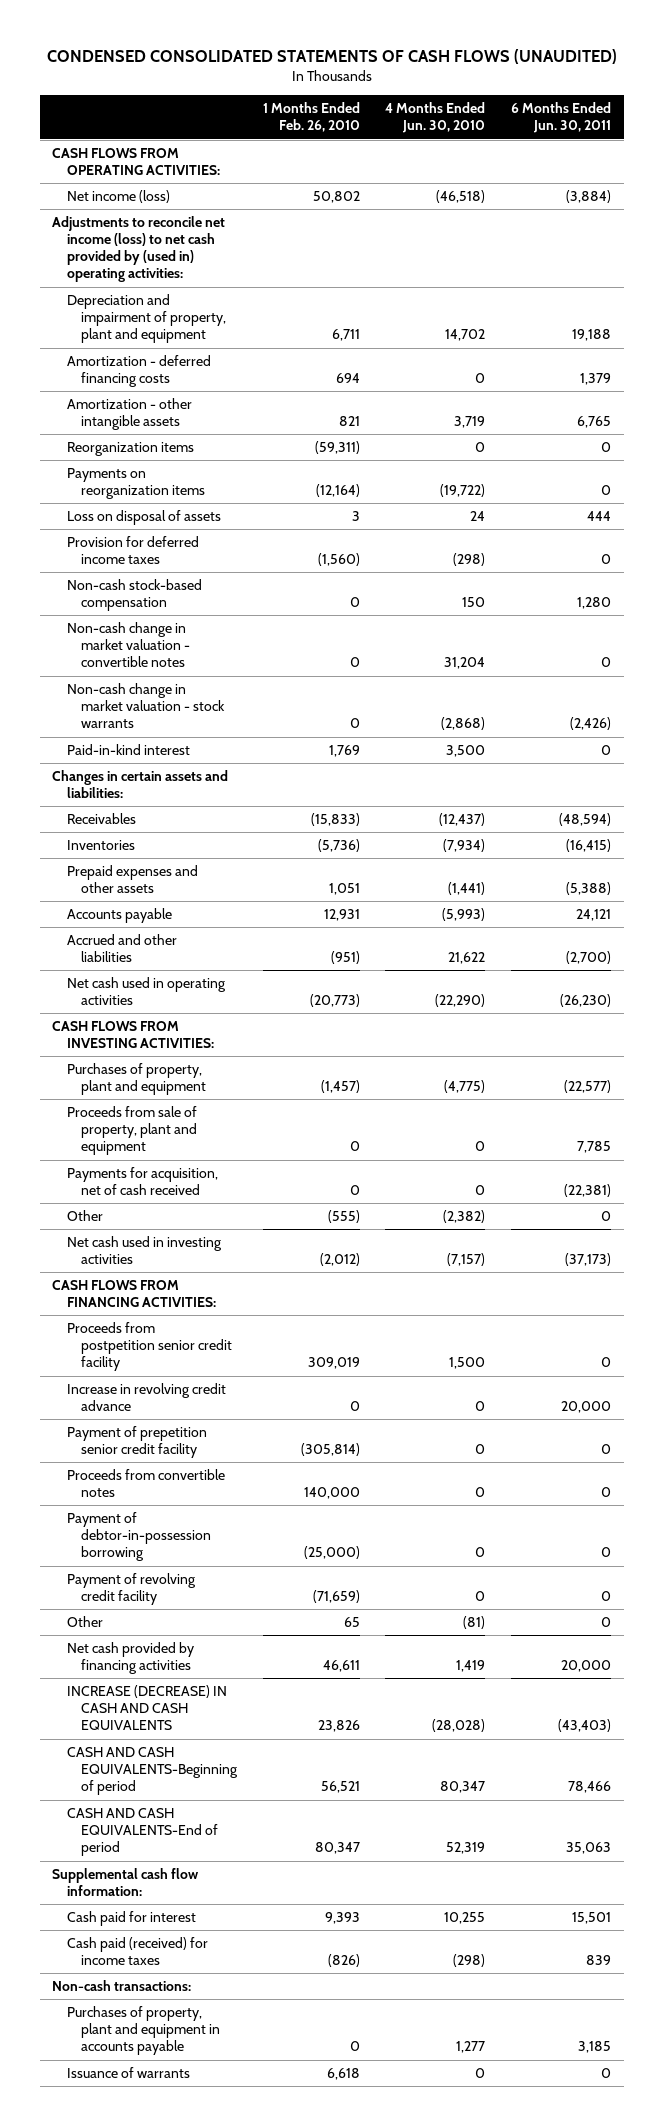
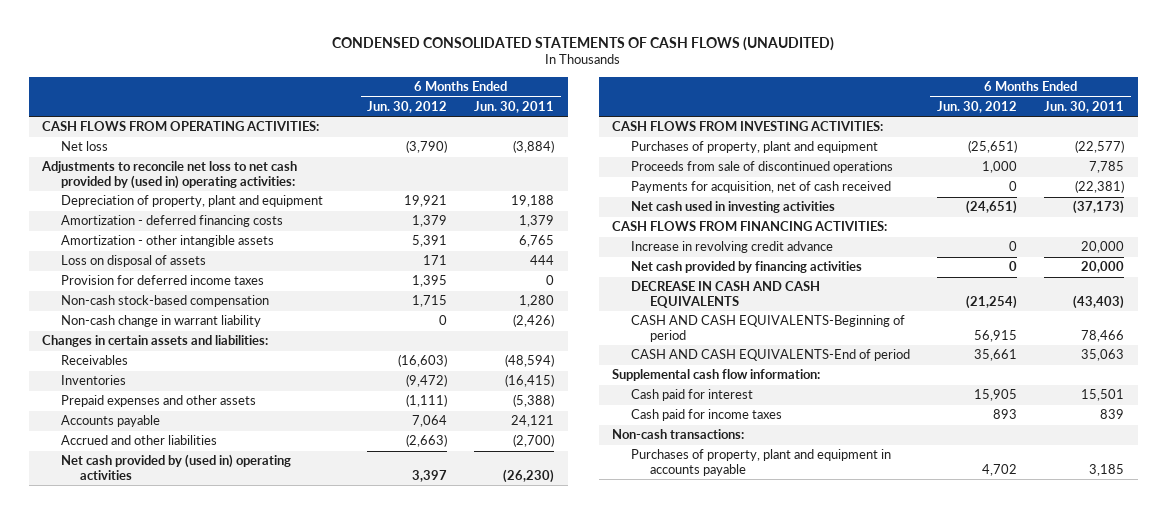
[262,102,360,133] 1 Months Ended Feb. 26, 2010 -> none
[385,102,486,134] 4 Months Ended Jun. 30, 2010 -> none
none -> [367,100,448,113] Jun. 30, 2012
[66,190,170,204] Net income (loss) -> [61,141,109,152] Net loss
[52,216,226,283] Adjustments to reconcile net income (loss) to net cash provided by (used in) operating activities: -> [41,161,298,189] Adjustments to reconcile net loss to net cash provided by (used in) operating activities:
[66,294,227,344] Depreciation and impairment of property, plant and equipment -> [61,195,324,208] Depreciation of property, plant and equipment
[66,442,194,457] Reorganization items -> none
[66,468,206,500] Payments on reorganization items -> none
[66,622,191,668] Non-cash change in market valuation - convertible notes -> none
[66,744,190,756] Paid-in-kind interest -> none
[66,683,226,729] Non-cash change in market valuation - stock warrants -> [61,315,262,328] Non-cash change in warrant liability
[66,977,226,1006] Net cash used in operating activities -> [61,454,292,480] Net cash provided by (used in) operating activities
[66,1106,198,1156] Proceeds from sale of property, plant and equipment -> [631,161,894,174] Proceeds from sale of discontinued operations
[66,1210,103,1222] Other -> none
[66,1322,233,1372] Proceeds from postpetition senior credit facility -> none
[66,1426,207,1459] Payment of prepetition senior credit facility -> none
[66,1469,225,1498] Proceeds from convertible notes -> none
[66,1512,212,1562] Payment of debtor-in-possession borrowing -> none
[66,1573,196,1606] Payment of revolving credit facility -> none
[66,1616,103,1628] Other -> none
[66,1685,227,1731] INCREASE (DECREASE) IN CASH AND CASH EQUIVALENTS -> [631,281,821,308] DECREASE IN CASH AND CASH EQUIVALENTS
[66,1937,208,1966] Cash paid (received) for income taxes -> [631,409,783,422] Cash paid for income taxes
[66,2067,190,2079] Issuance of warrants -> none

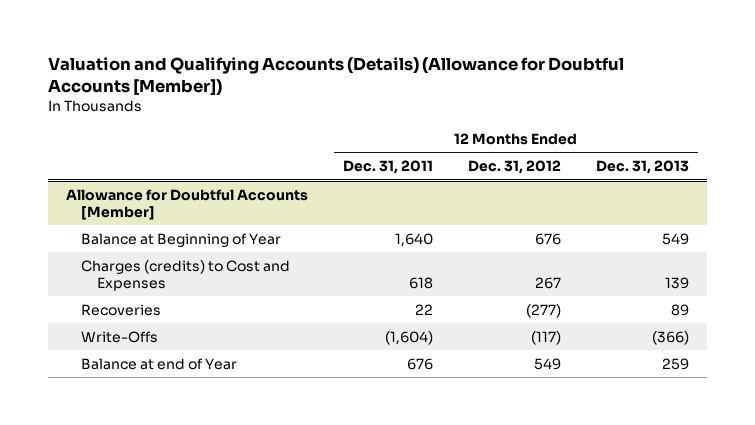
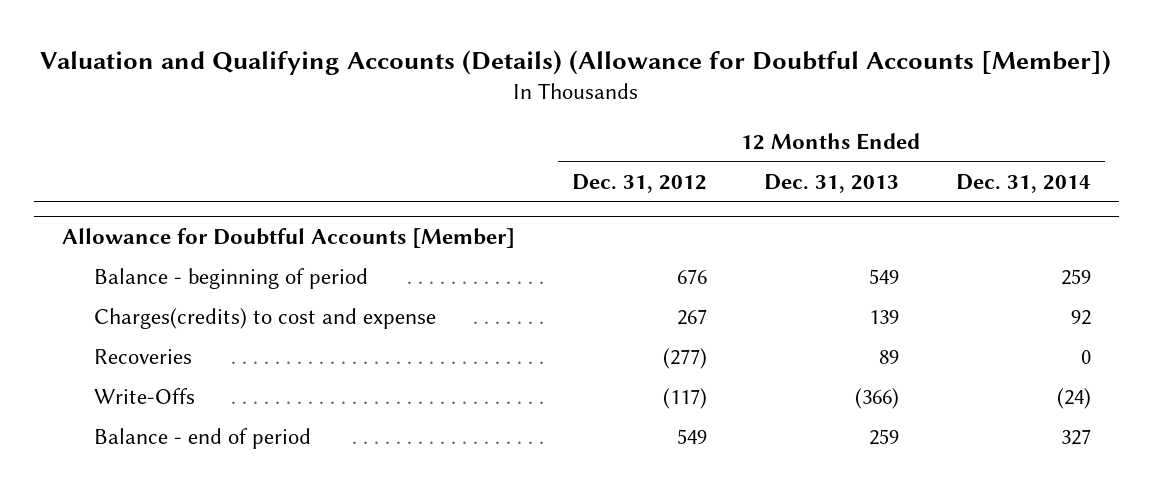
[342,160,433,175] Dec. 31, 2011 -> none
none -> [955,173,1091,193] Dec. 31, 2014
[81,232,282,247] Balance at Beginning of Year -> [94,268,369,290] Balance - beginning of period
[81,259,291,291] Charges (credits) to Cost and Expenses -> [94,308,437,330] Charges(credits) to cost and expense
[81,357,238,370] Balance at end of Year -> [94,428,312,450] Balance - end of period

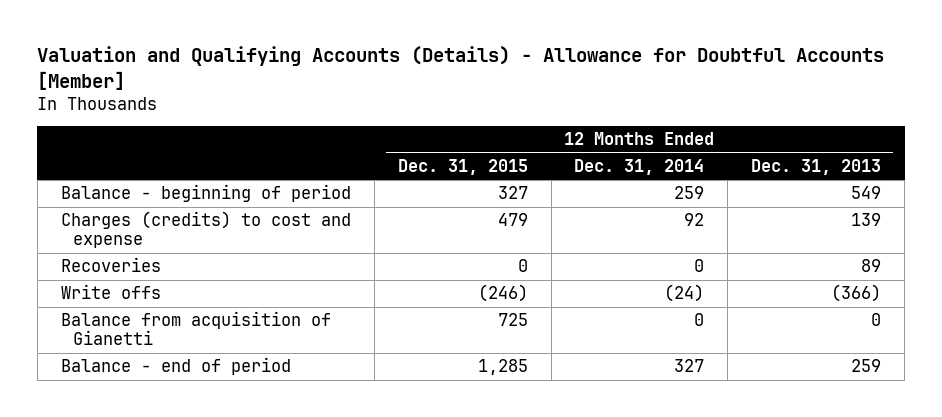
[40,49,1112,75] Valuation and Qualifying Accounts (Details) (Allowance for Doubtful Accounts [Member]) -> [37,46,885,90] Valuation and Qualifying Accounts (Details) - Allowance for Doubtful Accounts [Member]
[571,173,707,193] Dec. 31, 2012 -> none
none -> [397,158,528,175] Dec. 31, 2015
[62,227,516,248] Allowance for Doubtful Accounts [Member] -> none
[94,308,437,330] Charges(credits) to cost and expense -> [60,211,351,249] Charges (credits) to cost and expense
[94,388,196,405] Write-Offs -> [60,284,161,300] Write offs
none -> [60,311,331,346] Balance from acquisition of Gianetti

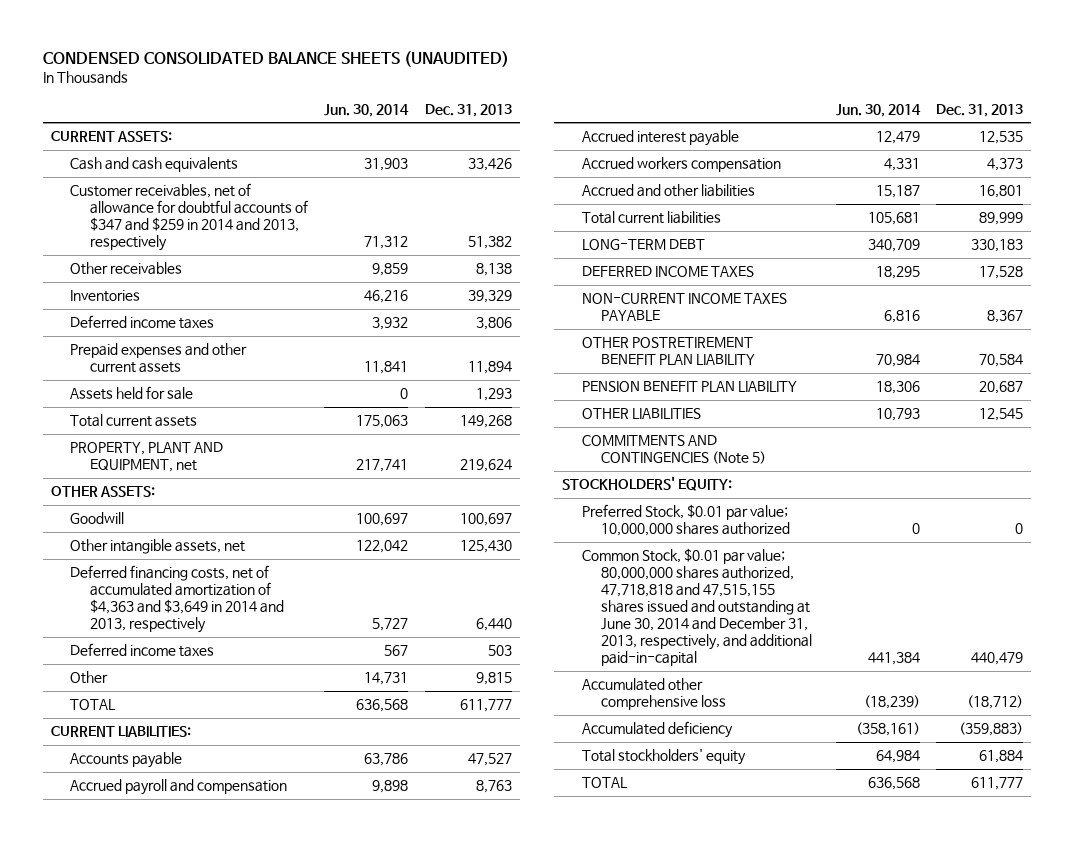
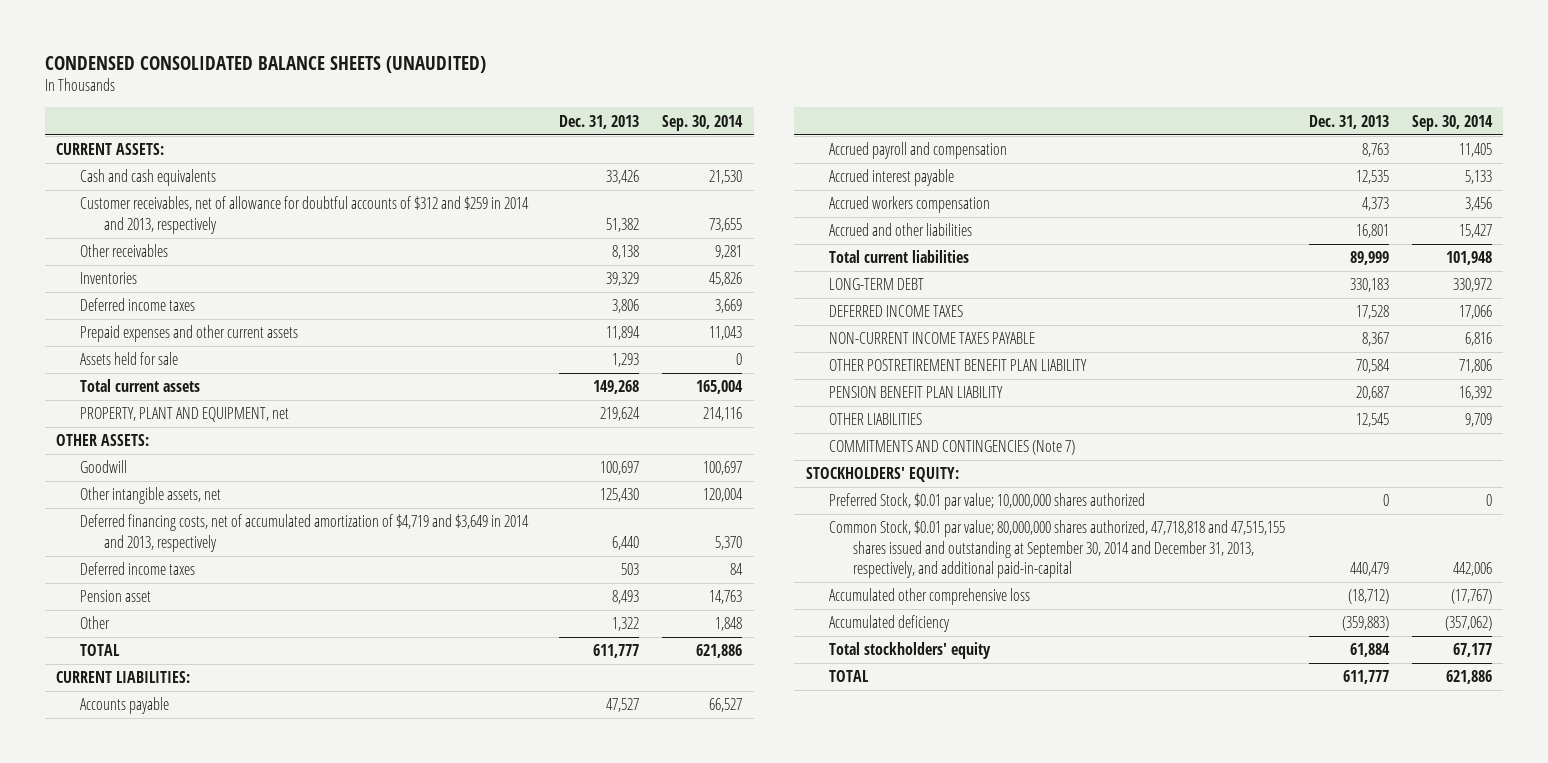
[324,104,410,118] Jun. 30, 2014 -> none
none -> [662,114,744,131] Sep. 30, 2014
[70,183,309,252] Customer receivables, net of allowance for doubtful accounts of $347 and $259 in 2014 and 2013, respectively -> [80,196,530,234] Customer receivables, net of allowance for doubtful accounts of $312 and $259 in 2014 and 2013, respectively
[70,565,285,634] Deferred financing costs, net of accumulated amortization of $4,363 and $3,649 in 2014 and 2013, respectively -> [80,514,530,552] Deferred financing costs, net of accumulated amortization of $4,719 and $3,649 in 2014 and 2013, respectively
none -> [80,590,152,603] Pension asset
[475,672,512,686] 9,815 -> [612,617,640,632] 1,322
[581,435,767,465] COMMITMENTS AND CONTINGENCIES (Note 5) -> [829,440,1076,456] COMMITMENTS AND CONTINGENCIES (Note 7)
[581,548,813,667] Common Stock, $0.01 par value; 80,000,000 shares authorized, 47,718,818 and 47,515,155 shares issued and outstanding at June 30, 2014 and December 31, 2013, respectively, and additional paid-in-capital -> [829,520,1286,579] Common Stock, $0.01 par value; 80,000,000 shares authorized, 47,718,818 and 47,515,155 shares issued and outstanding at September 30, 2014 and December 31, 2013, respectively, and additional paid-in-capital

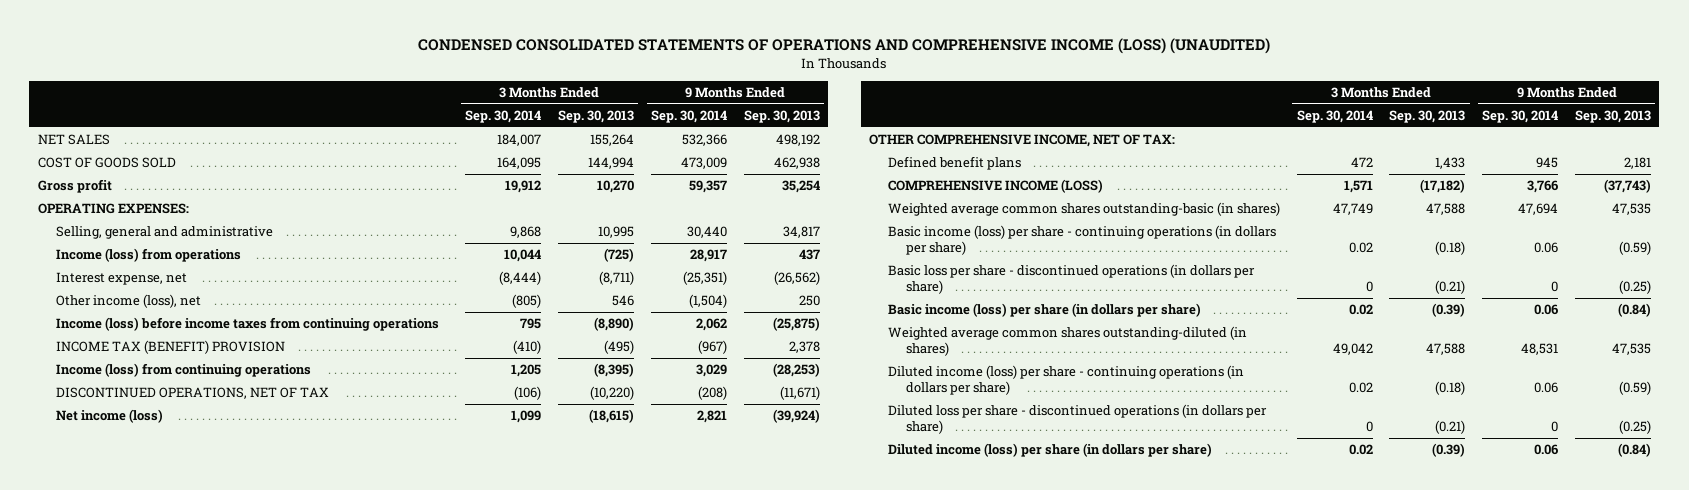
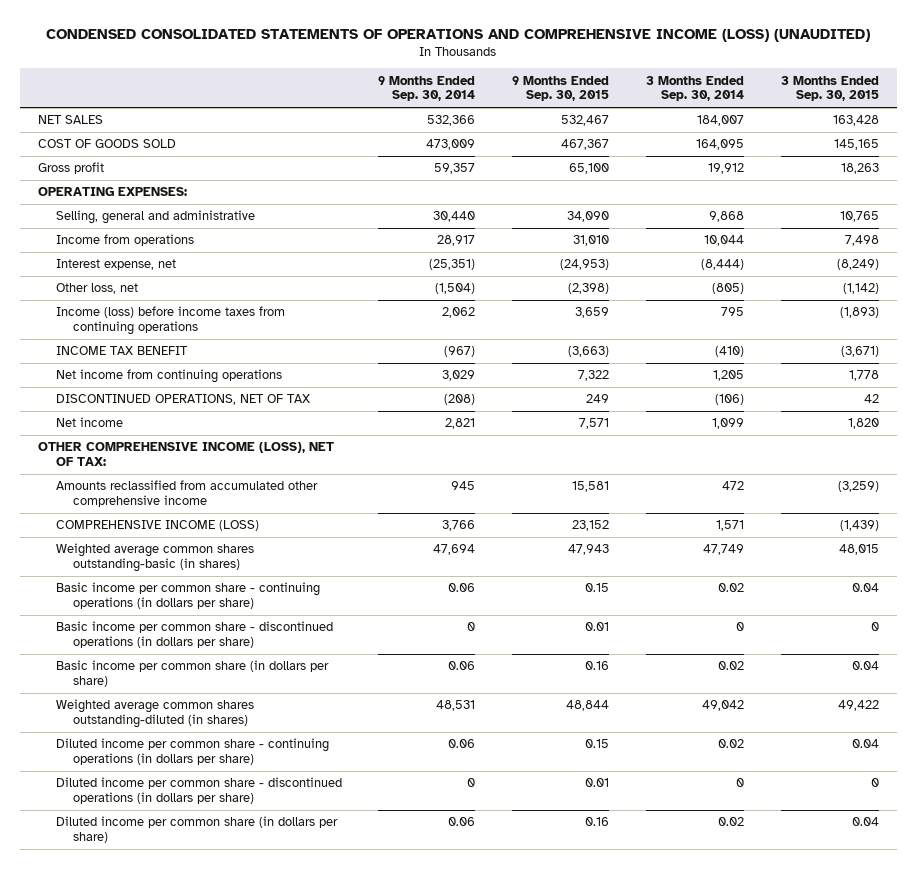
[557,110,634,124] Sep. 30, 2013 -> none
[743,110,820,124] Sep. 30, 2013 -> none
none -> [512,75,610,102] 9 Months Ended Sep. 30, 2015
none -> [780,75,879,102] 3 Months Ended Sep. 30, 2015
[56,248,242,263] Income (loss) from operations -> [55,234,194,247] Income from operations
[56,294,202,309] Other income (loss), net -> [55,283,138,295] Other loss, net
[56,340,286,355] INCOME TAX (BENEFIT) PROVISION -> [55,346,188,356] INCOME TAX BENEFIT
[56,363,312,378] Income (loss) from continuing operations -> [55,369,282,384] Net income from continuing operations
[56,409,164,424] Net income (loss) -> [55,417,123,428] Net income
[869,134,1176,148] OTHER COMPREHENSIVE INCOME, NET OF TAX: -> [38,442,335,466] OTHER COMPREHENSIVE INCOME (LOSS), NET OF TAX:
[887,156,1021,171] Defined benefit plans -> [55,480,318,507] Amounts reclassified from accumulated other comprehensive income
[887,225,1276,256] Basic income (loss) per share - continuing operations (in dollars per share) -> [55,582,320,609] Basic income per common share - continuing operations (in dollars per share)
[887,264,1255,295] Basic loss per share - discontinued operations (in dollars per share) -> [55,621,333,648] Basic income per common share - discontinued operations (in dollars per share)
[887,303,1201,318] Basic income (loss) per share (in dollars per share) -> [55,660,329,687] Basic income per common share (in dollars per share)
[887,365,1244,396] Diluted income (loss) per share - continuing operations (in dollars per share) -> [55,738,329,765] Diluted income per common share - continuing operations (in dollars per share)
[887,404,1267,435] Diluted loss per share - discontinued operations (in dollars per share) -> [55,777,342,804] Diluted income per common share - discontinued operations (in dollars per share)
[887,443,1212,458] Diluted income (loss) per share (in dollars per share) -> [55,816,338,843] Diluted income per common share (in dollars per share)

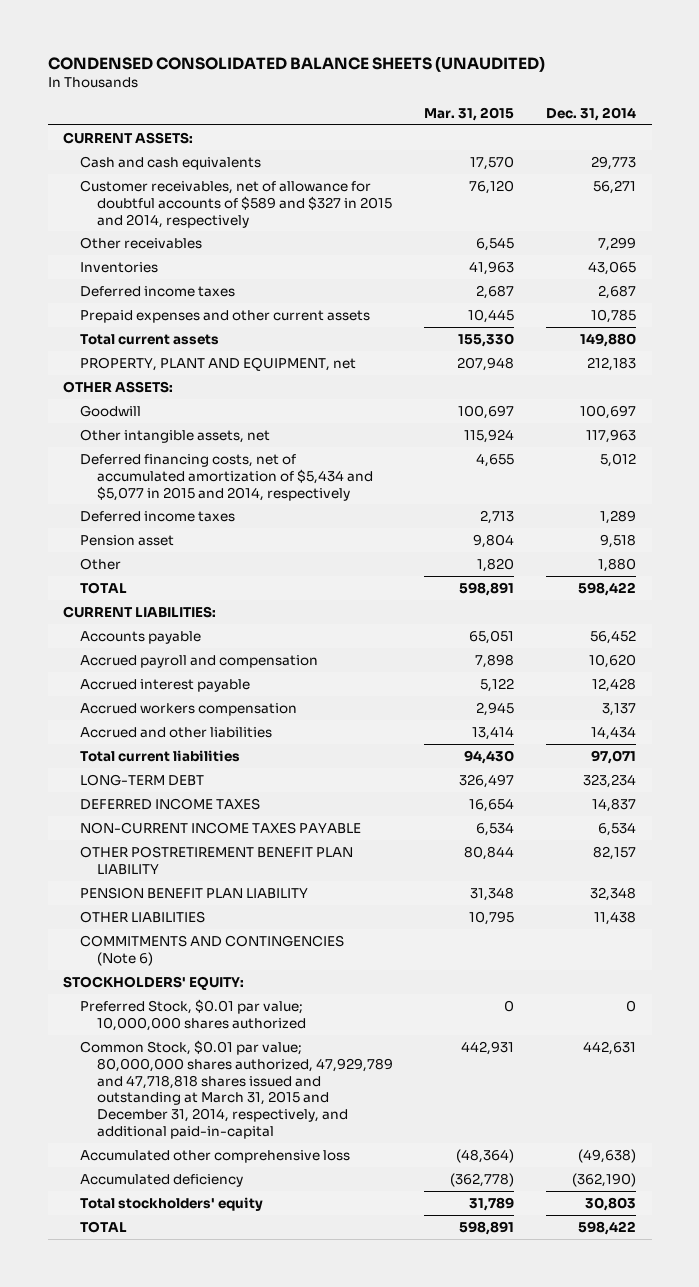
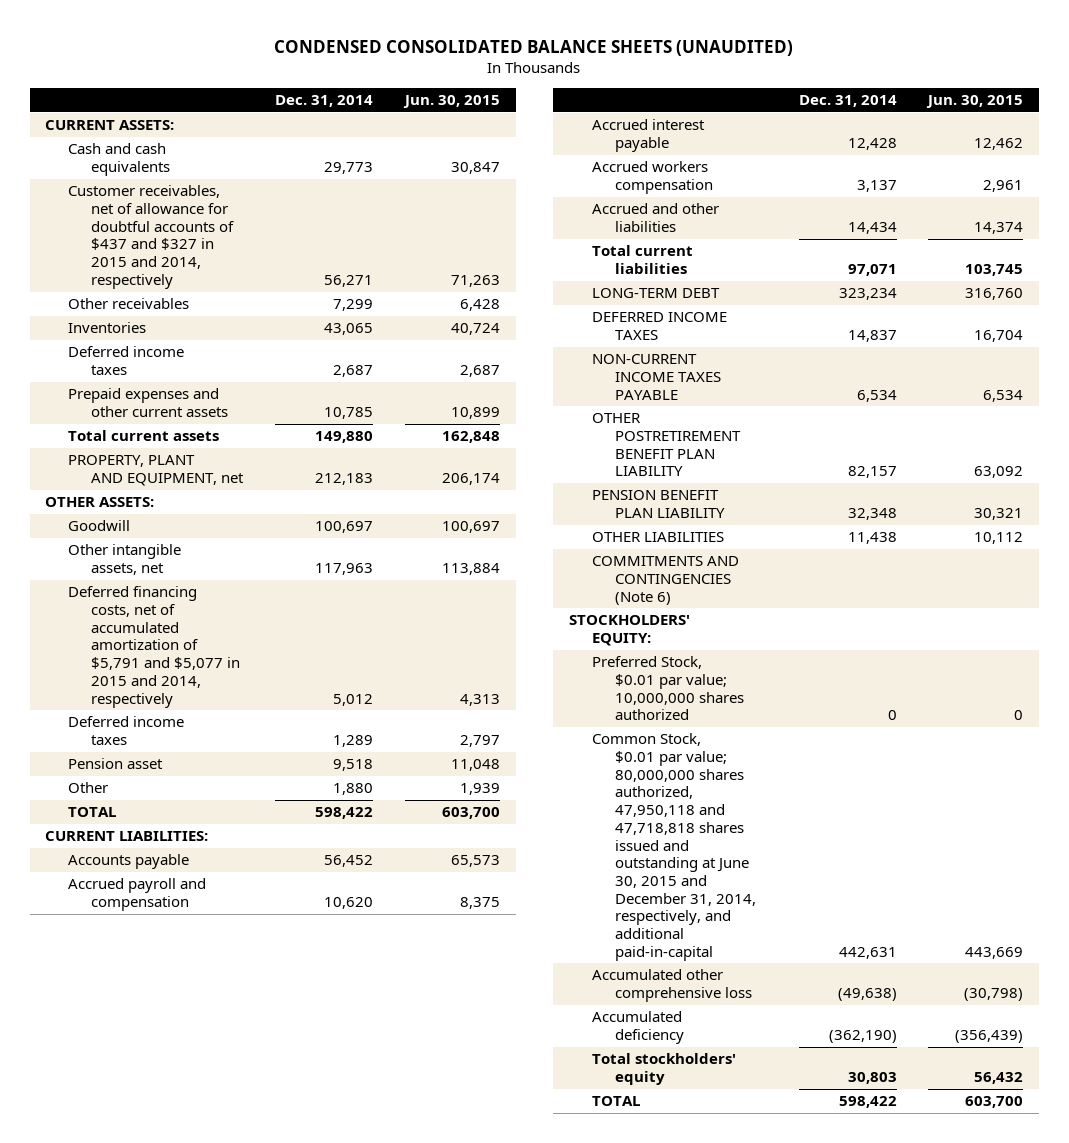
[424,106,515,121] Mar. 31, 2015 -> none
none -> [402,95,500,109] Jun. 30, 2015
[80,179,392,228] Customer receivables, net of allowance for doubtful accounts of $589 and $327 in 2015 and 2014, respectively -> [68,185,235,289] Customer receivables, net of allowance for doubtful accounts of $437 and $327 in 2015 and 2014, respectively
[80,453,373,501] Deferred financing costs, net of accumulated amortization of $5,434 and $5,077 in 2015 and 2014, respectively -> [68,586,241,708] Deferred financing costs, net of accumulated amortization of $5,791 and $5,077 in 2015 and 2014, respectively
[80,1039,393,1140] Common Stock, $0.01 par value; 80,000,000 shares authorized, 47,929,789 and 47,718,818 shares issued and outstanding at March 31, 2015 and December 31, 2014, respectively, and additional paid-in-capital -> [591,733,756,961] Common Stock, $0.01 par value; 80,000,000 shares authorized, 47,950,118 and 47,718,818 shares issued and outstanding at June 30, 2015 and December 31, 2014, respectively, and additional paid-in-capital

